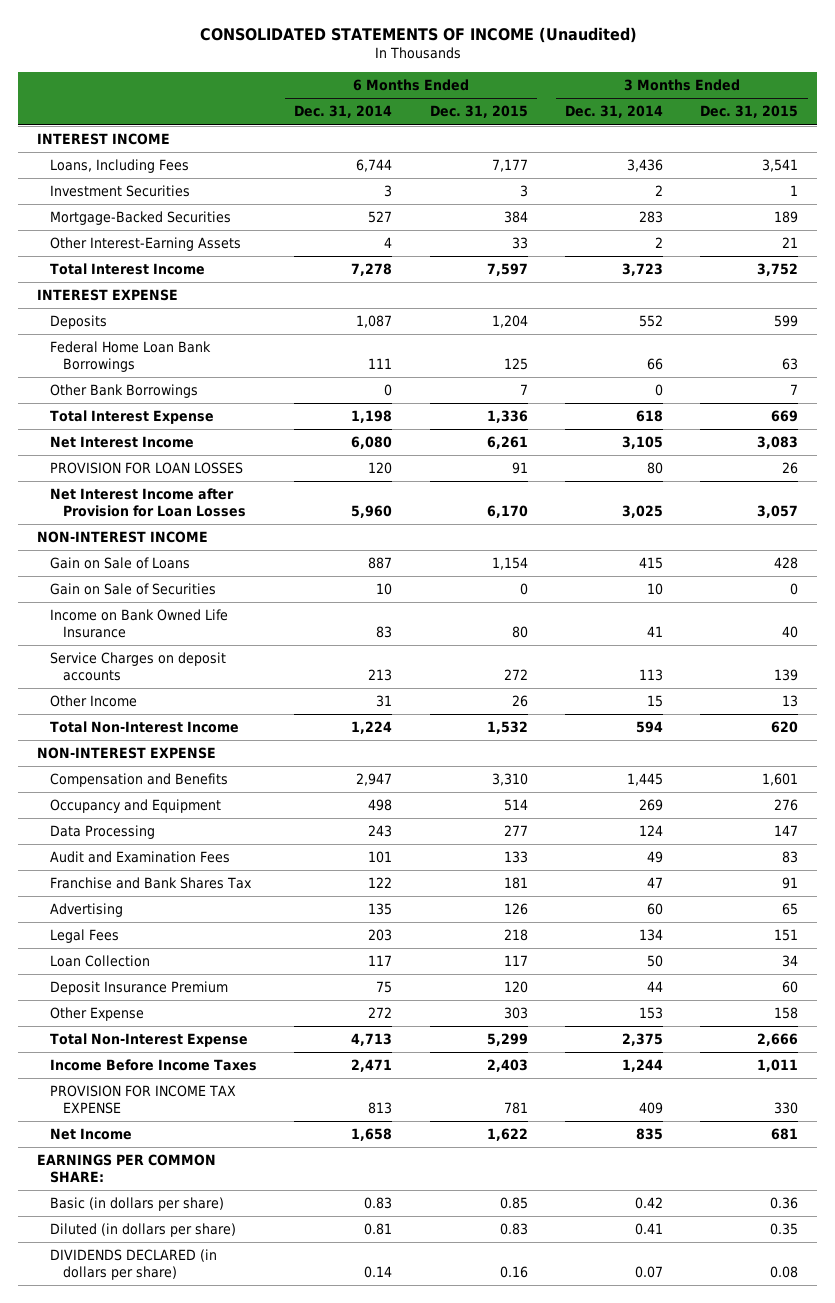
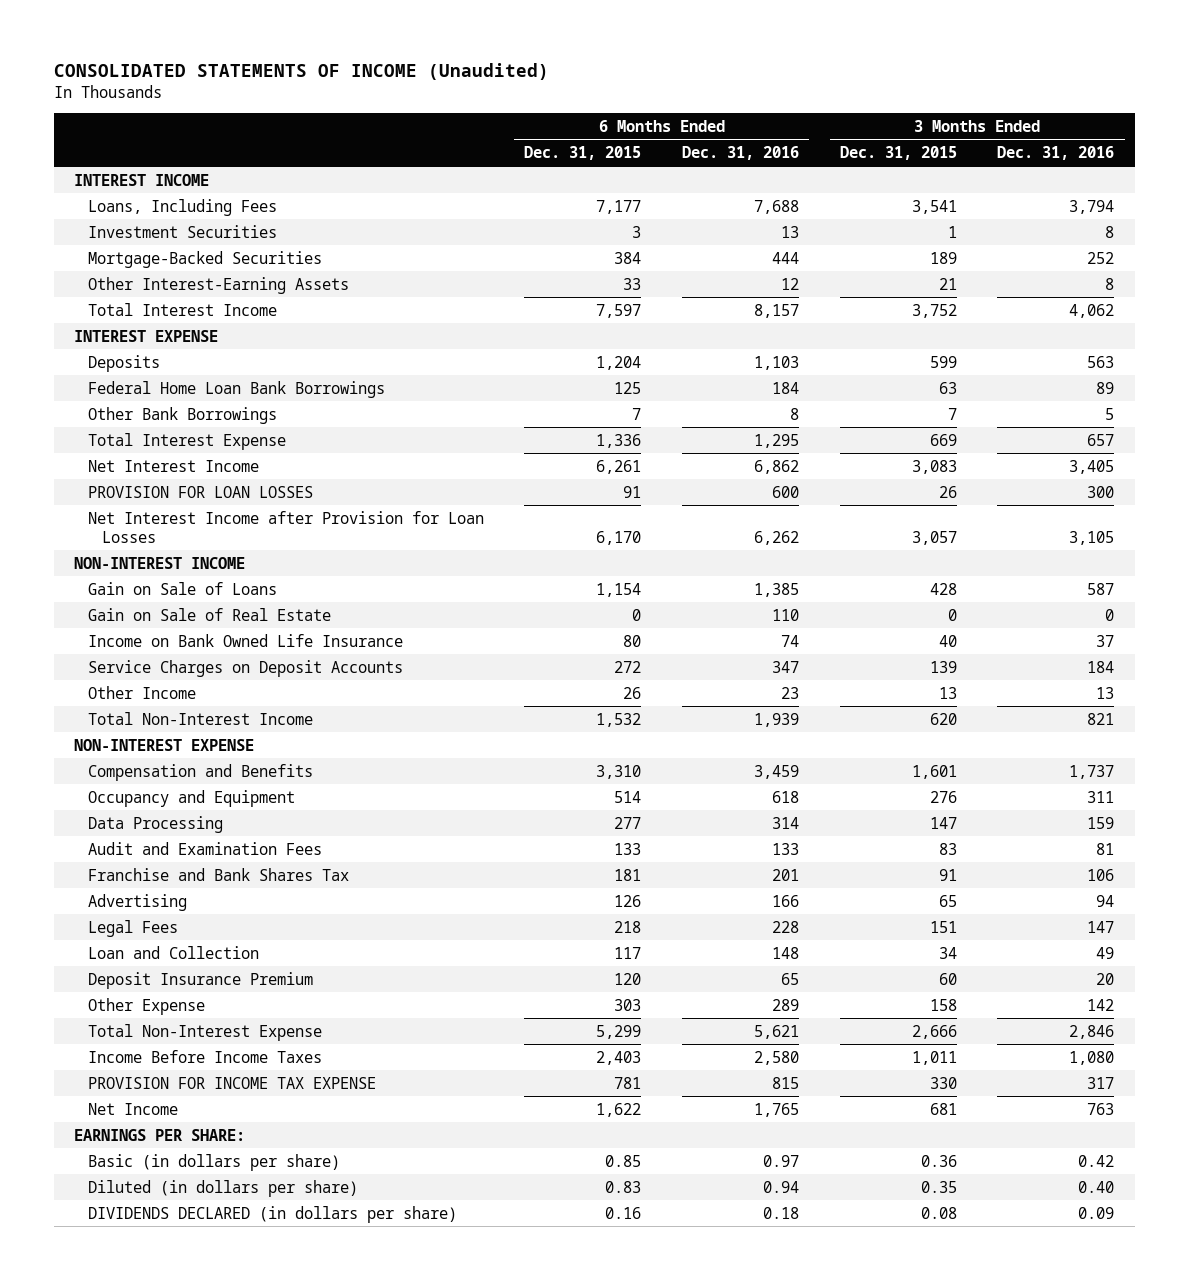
[294,105,393,119] Dec. 31, 2014 -> none
[564,105,663,119] Dec. 31, 2014 -> none
none -> [682,146,800,161] Dec. 31, 2016
none -> [997,146,1115,161] Dec. 31, 2016
[49,583,216,596] Gain on Sale of Securities -> [87,607,331,621] Gain on Sale of Real Estate
[49,652,226,681] Service Charges on deposit accounts -> [87,659,403,677] Service Charges on Deposit Accounts
[49,955,150,968] Loan Collection -> [87,945,259,959] Loan and Collection
[36,1154,216,1183] EARNINGS PER COMMON SHARE: -> [73,1128,245,1141] EARNINGS PER SHARE:

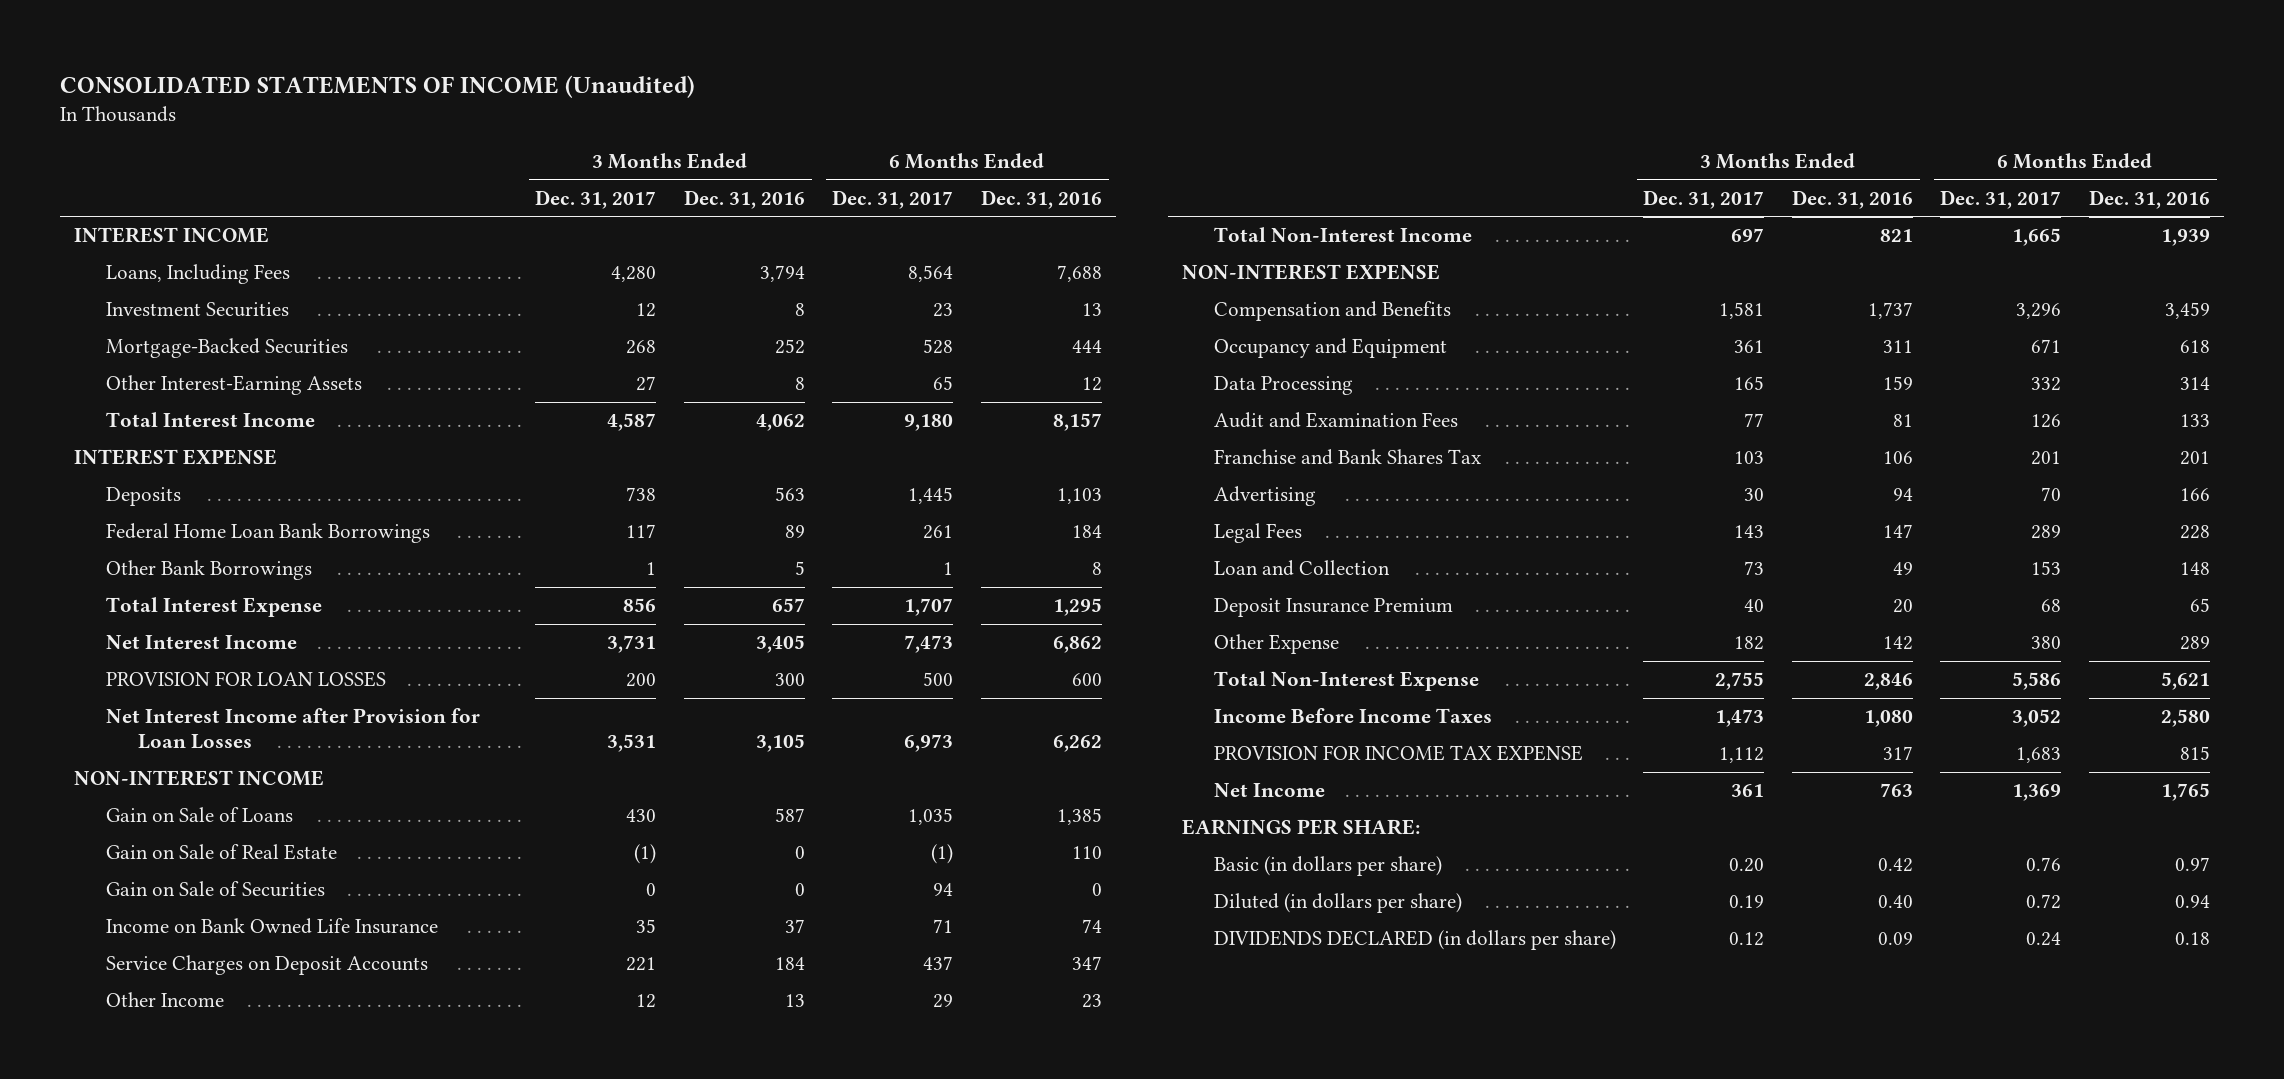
[524,146,642,161] Dec. 31, 2015 -> none
[839,146,957,161] Dec. 31, 2015 -> none
none -> [535,189,657,209] Dec. 31, 2017
none -> [832,189,954,209] Dec. 31, 2017
none -> [105,881,325,898] Gain on Sale of Securities

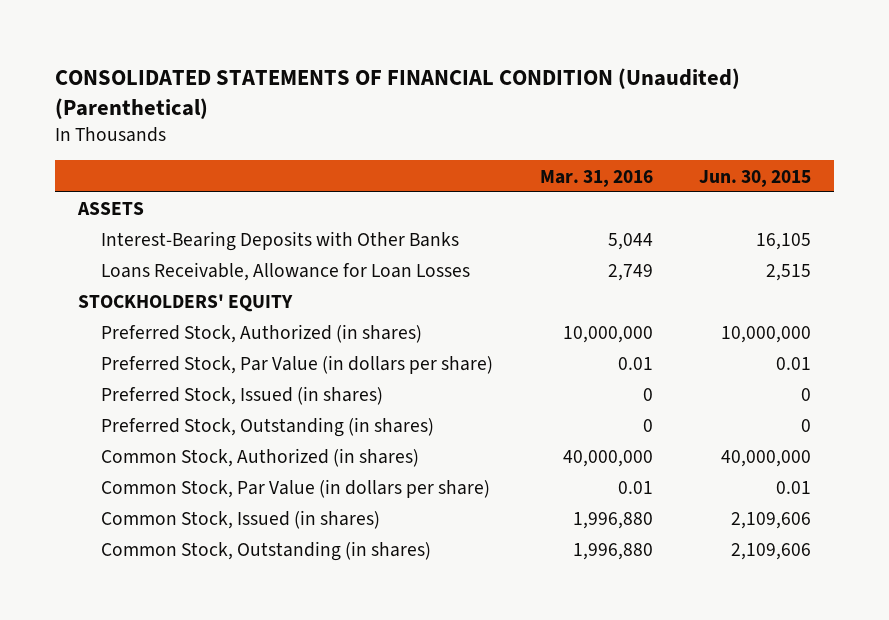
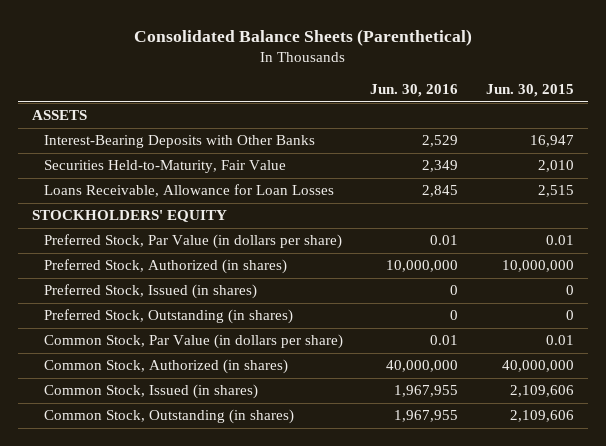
[54,67,740,119] CONSOLIDATED STATEMENTS OF FINANCIAL CONDITION (Unaudited) (Parenthetical) -> [134,28,473,46] Consolidated Balance Sheets (Parenthetical)
[539,169,653,187] Mar. 31, 2016 -> none
none -> [370,84,459,98] Jun. 30, 2016
[756,233,812,251] 16,105 -> [530,135,575,148] 16,947
none -> [43,160,286,174] Securities Held-to-Maturity, Fair Value
[101,324,423,344] Preferred Stock, Authorized (in shares) -> [43,259,287,275] Preferred Stock, Authorized (in shares)
[101,448,420,468] Common Stock, Authorized (in shares) -> [43,359,288,375] Common Stock, Authorized (in shares)

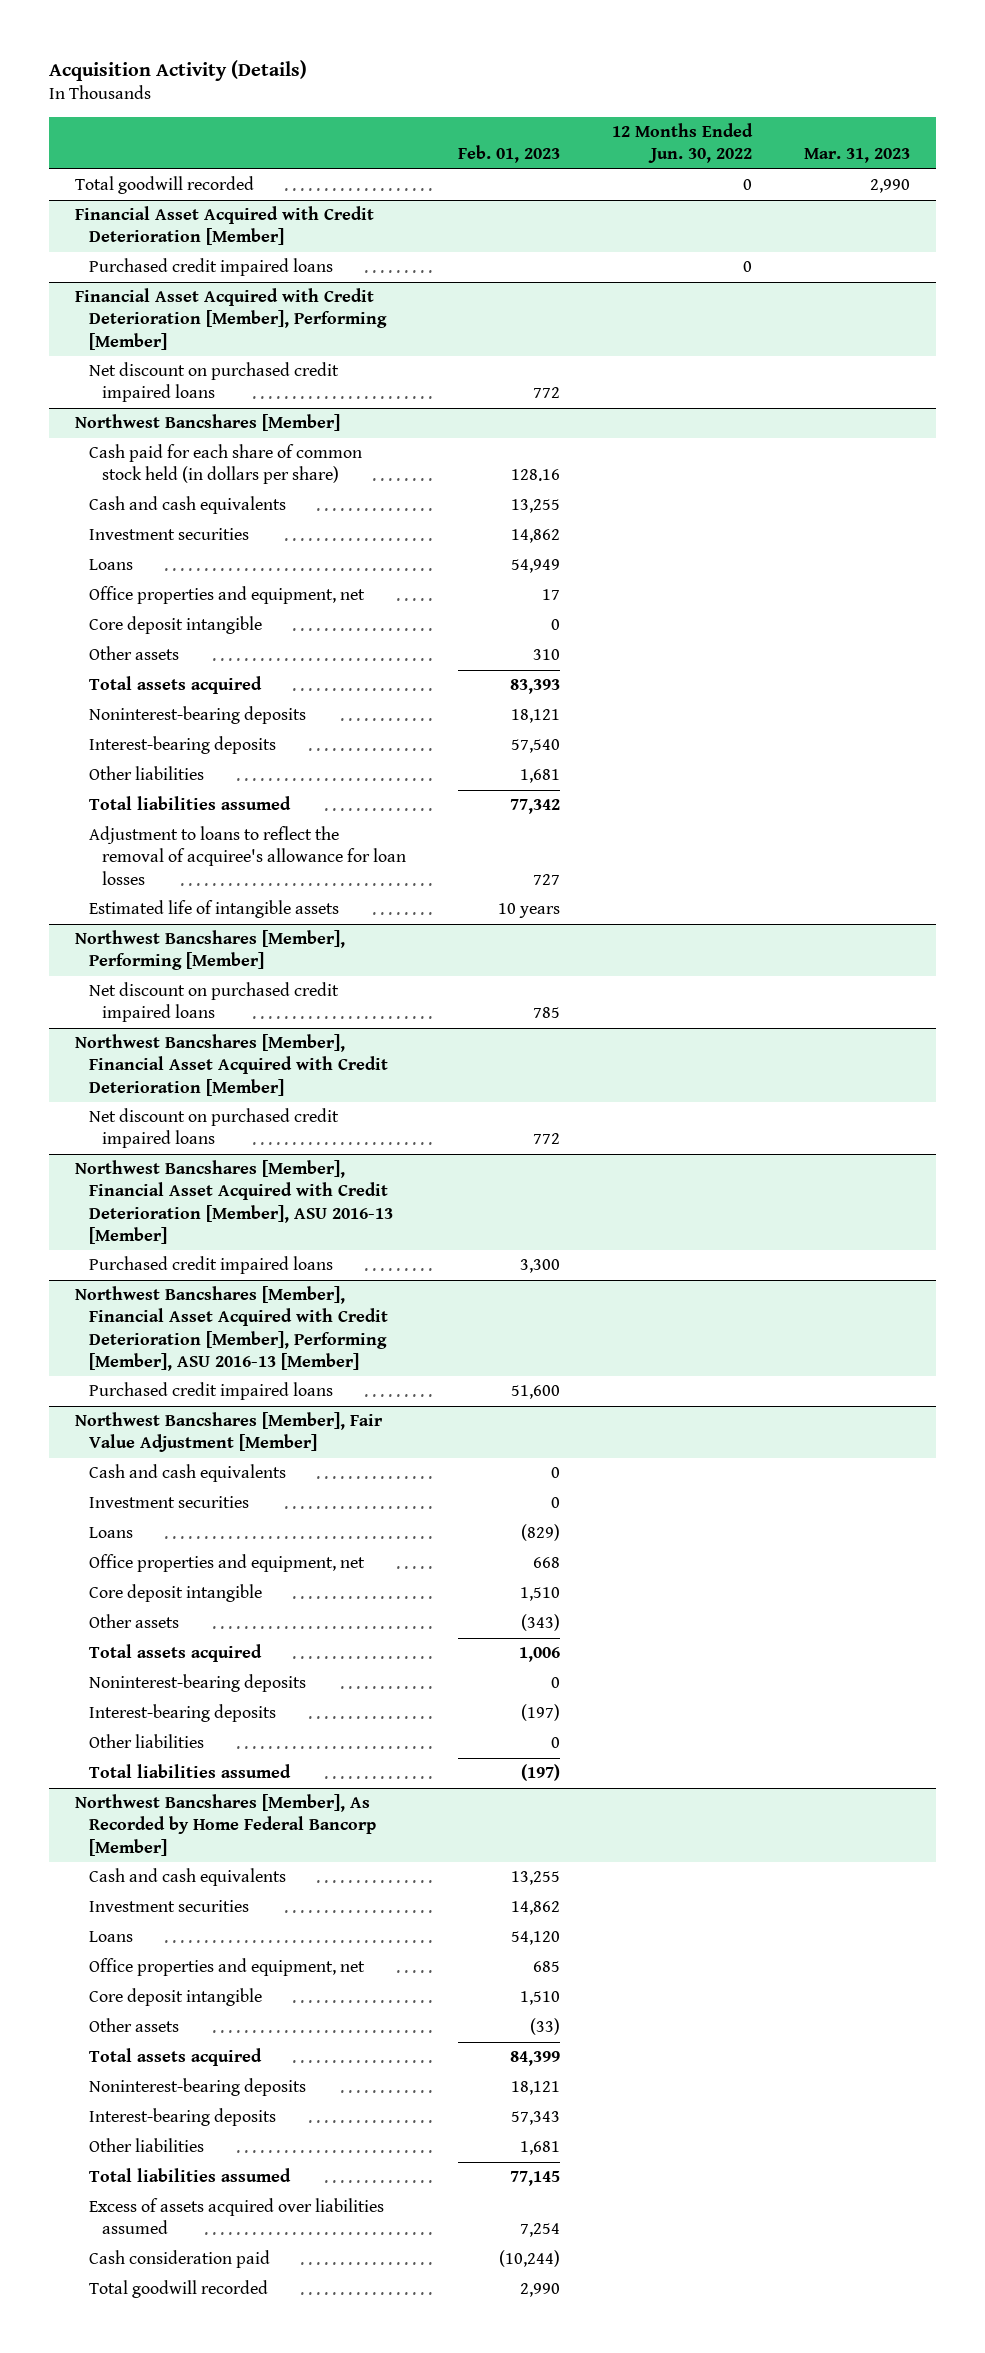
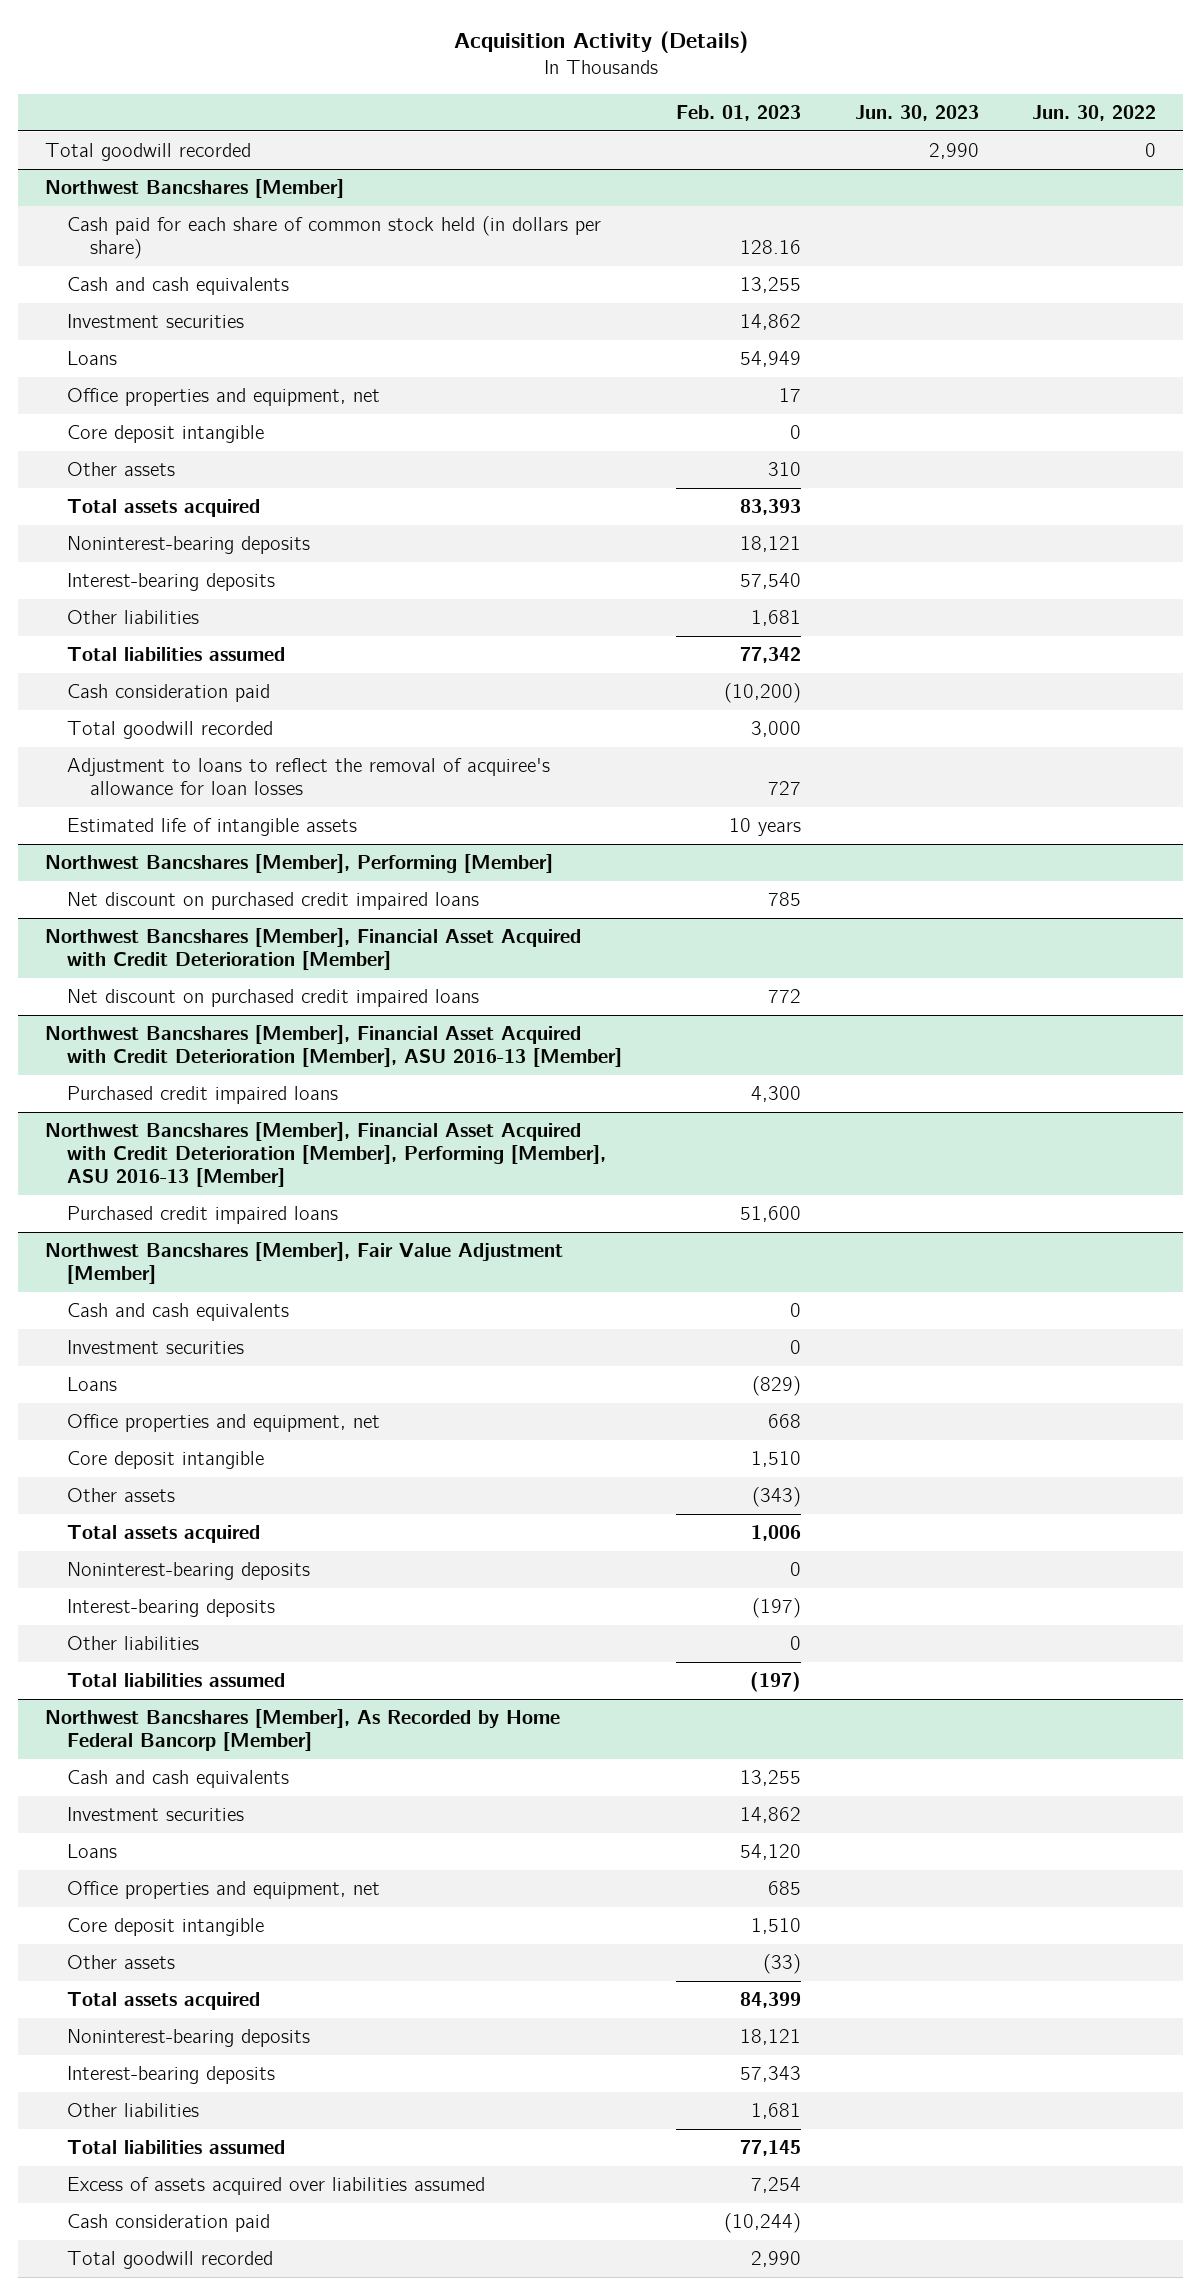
[611,122,753,164] 12 Months Ended Jun. 30, 2022 -> none
[803,148,910,164] Mar. 31, 2023 -> none
none -> [854,104,979,121] Jun. 30, 2023
none -> [1032,104,1157,121] Jun. 30, 2022
[75,206,375,246] Financial Asset Acquired with Credit Deterioration [Member] -> none
[88,258,333,277] Purchased credit impaired loans -> none
[75,288,387,350] Financial Asset Acquired with Credit Deterioration [Member], Performing [Member] -> none
[88,362,339,403] Net discount on purchased credit impaired loans -> none
none -> [67,684,271,703] Cash consideration paid
none -> [67,721,274,740] Total goodwill recorded
[520,1259,561,1274] 3,300 -> [751,1086,802,1103] 4,300

